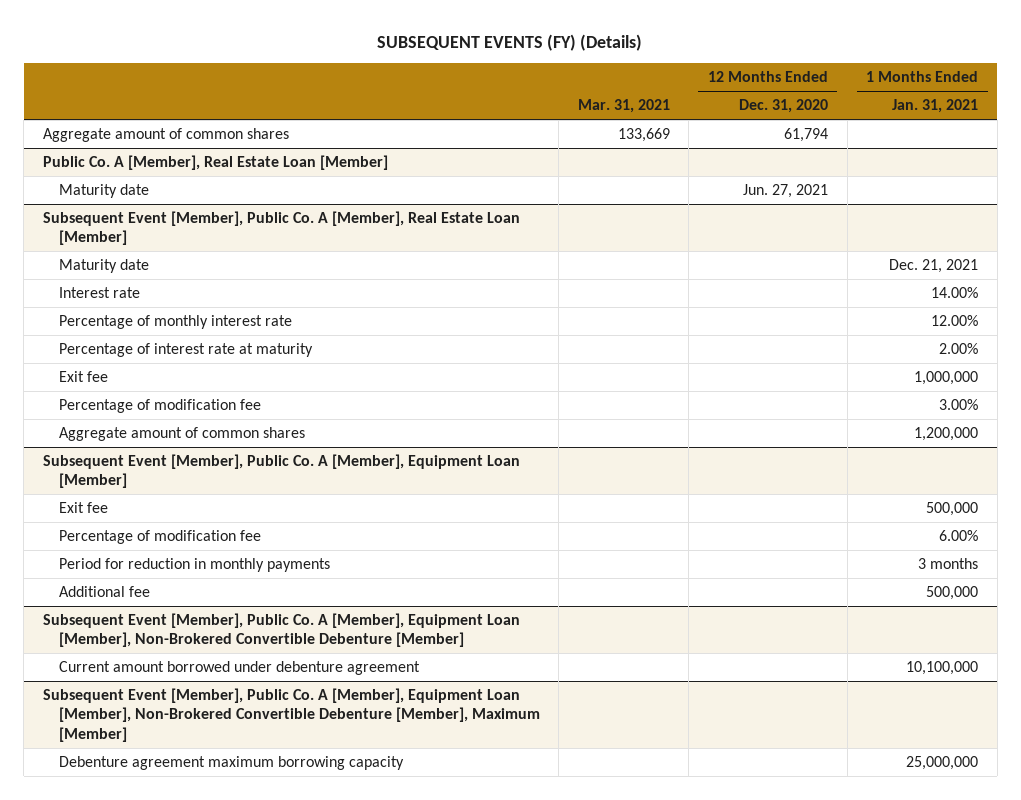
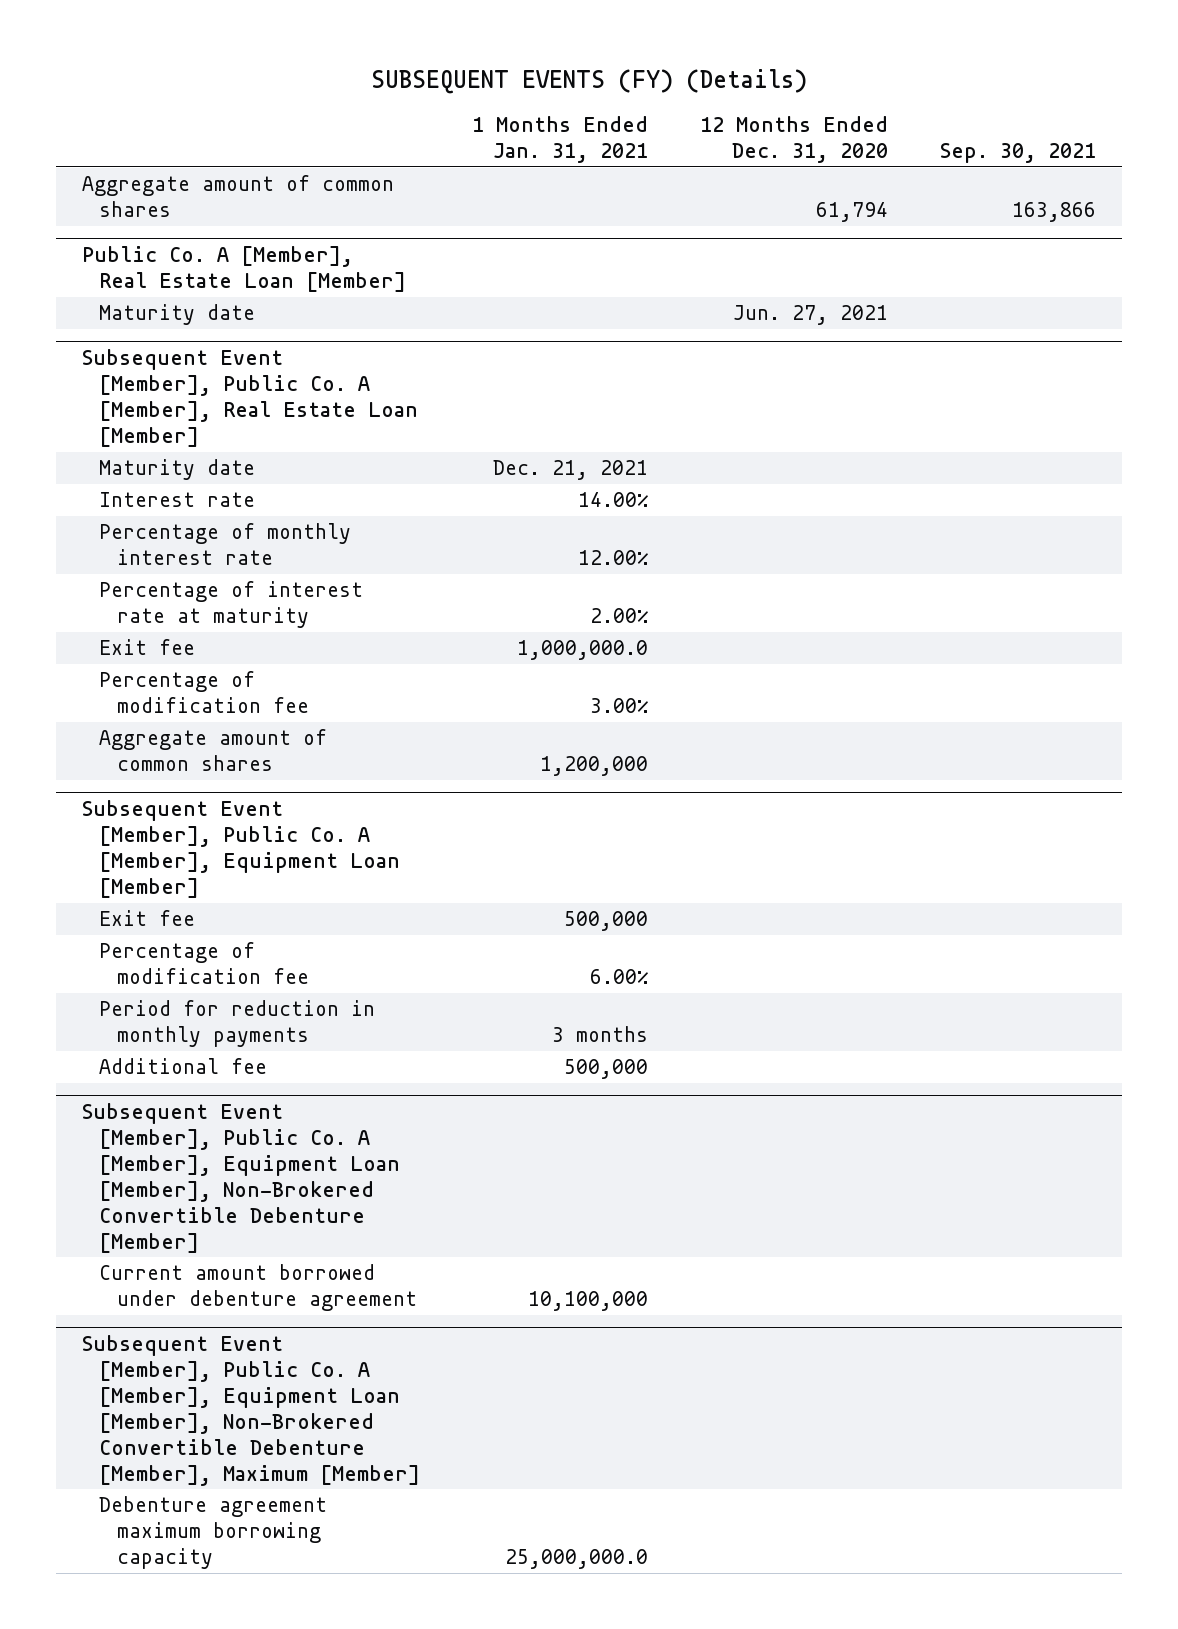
[577,99,670,114] Mar. 31, 2021 -> none
none -> [940,143,1097,164] Sep. 30, 2021
[914,371,979,386] 1,000,000 -> [517,640,649,661] 1,000,000.0
[906,756,979,771] 25,000,000 -> [505,1548,649,1569] 25,000,000.0

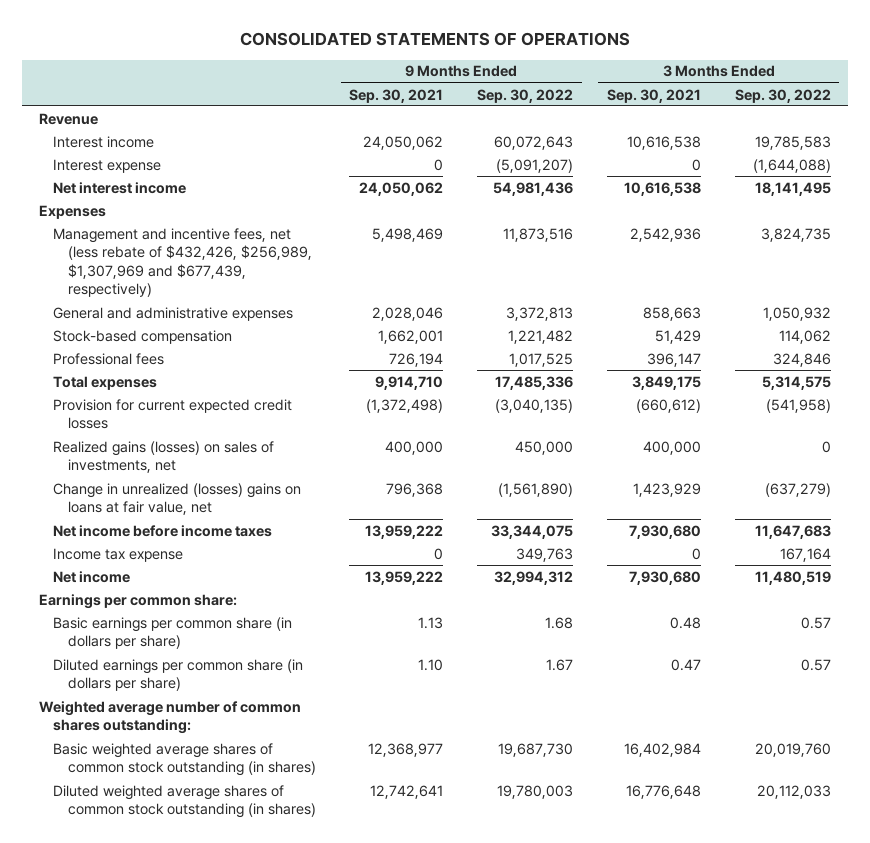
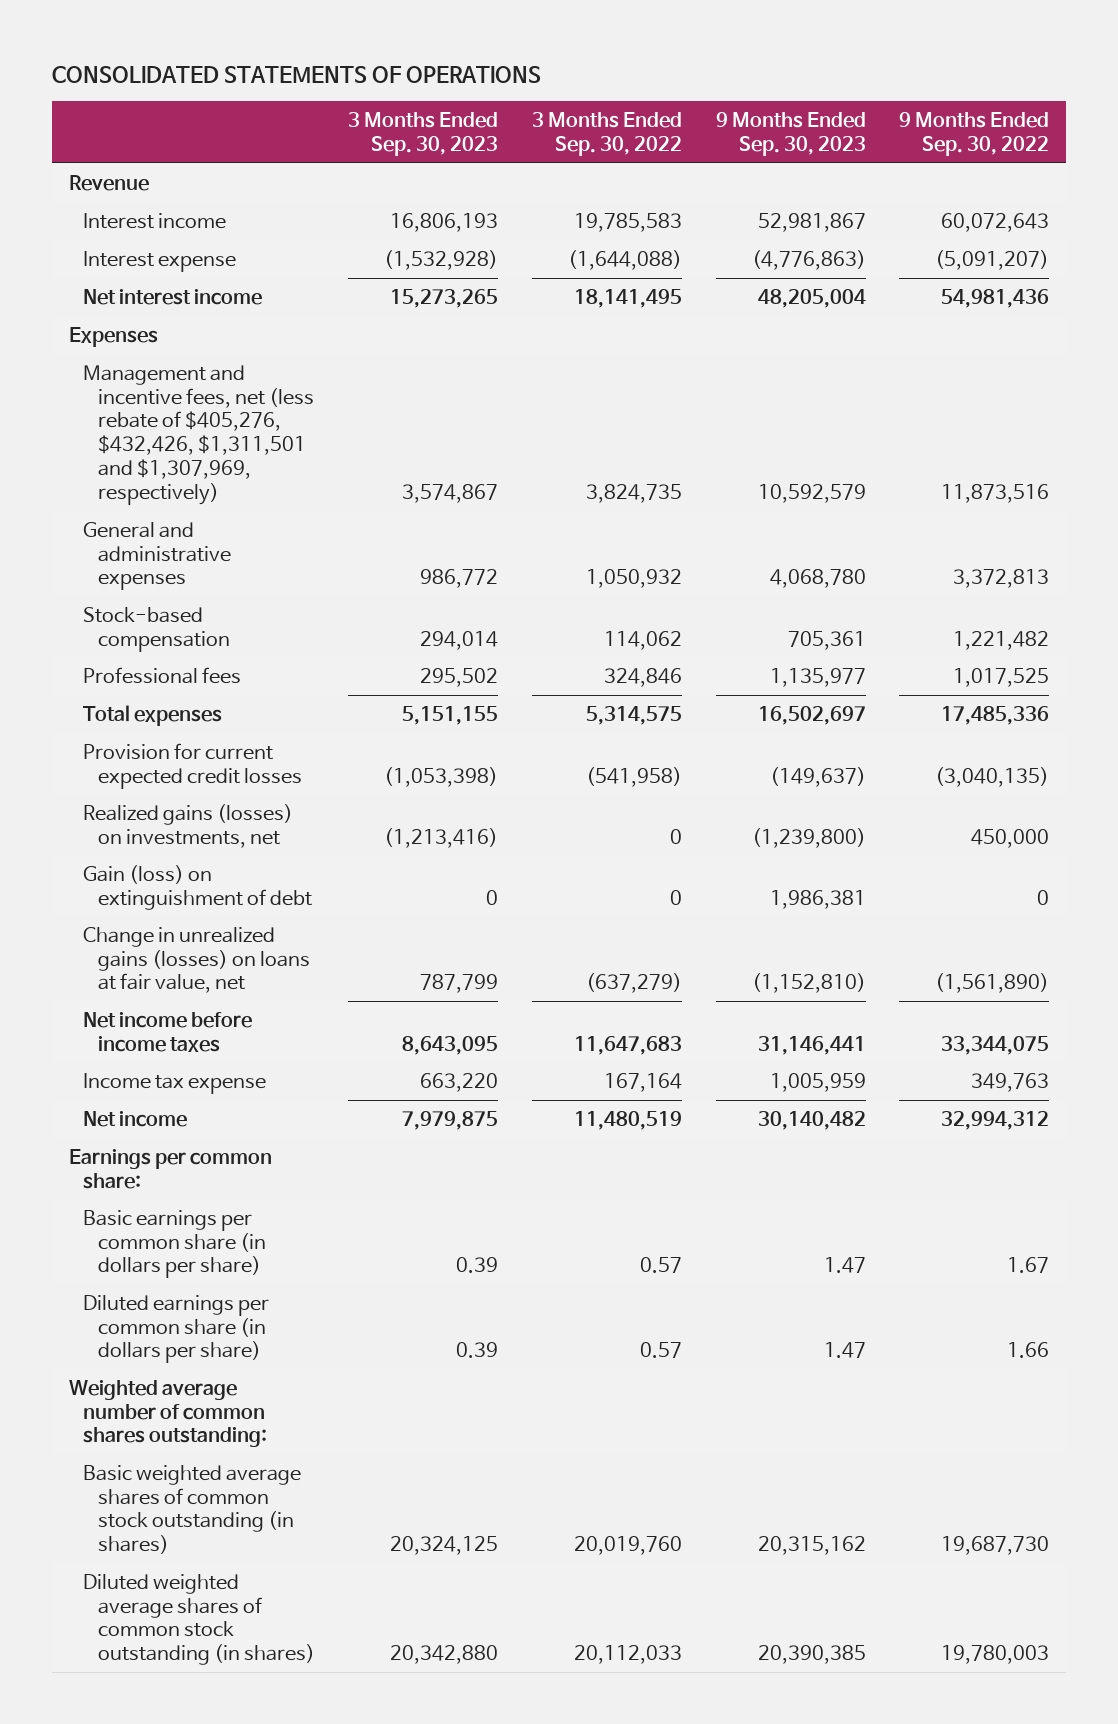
[349,88,444,103] Sep. 30, 2021 -> none
[606,88,701,103] Sep. 30, 2021 -> none
none -> [348,112,499,156] 3 Months Ended Sep. 30, 2023
none -> [715,112,866,156] 9 Months Ended Sep. 30, 2023
[53,227,312,298] Management and incentive fees, net (less rebate of $432,426, $256,989, $1,307,969 and $677,439, respectively) -> [83,364,314,505] Management and incentive fees, net (less rebate of $405,276, $432,426, $1,311,501 and $1,307,969, respectively)
[53,440,275,474] Realized gains (losses) on sales of investments, net -> [83,803,294,848] Realized gains (losses) on investments, net
none -> [83,864,312,910] Gain (loss) on extinguishment of debt
[53,482,302,516] Change in unrealized (losses) gains on loans at fair value, net -> [83,926,310,994] Change in unrealized gains (losses) on loans at fair value, net
[545,616,574,629] 1.68 -> [1007,1257,1050,1274] 1.67
[546,658,574,671] 1.67 -> [1007,1342,1050,1359] 1.66

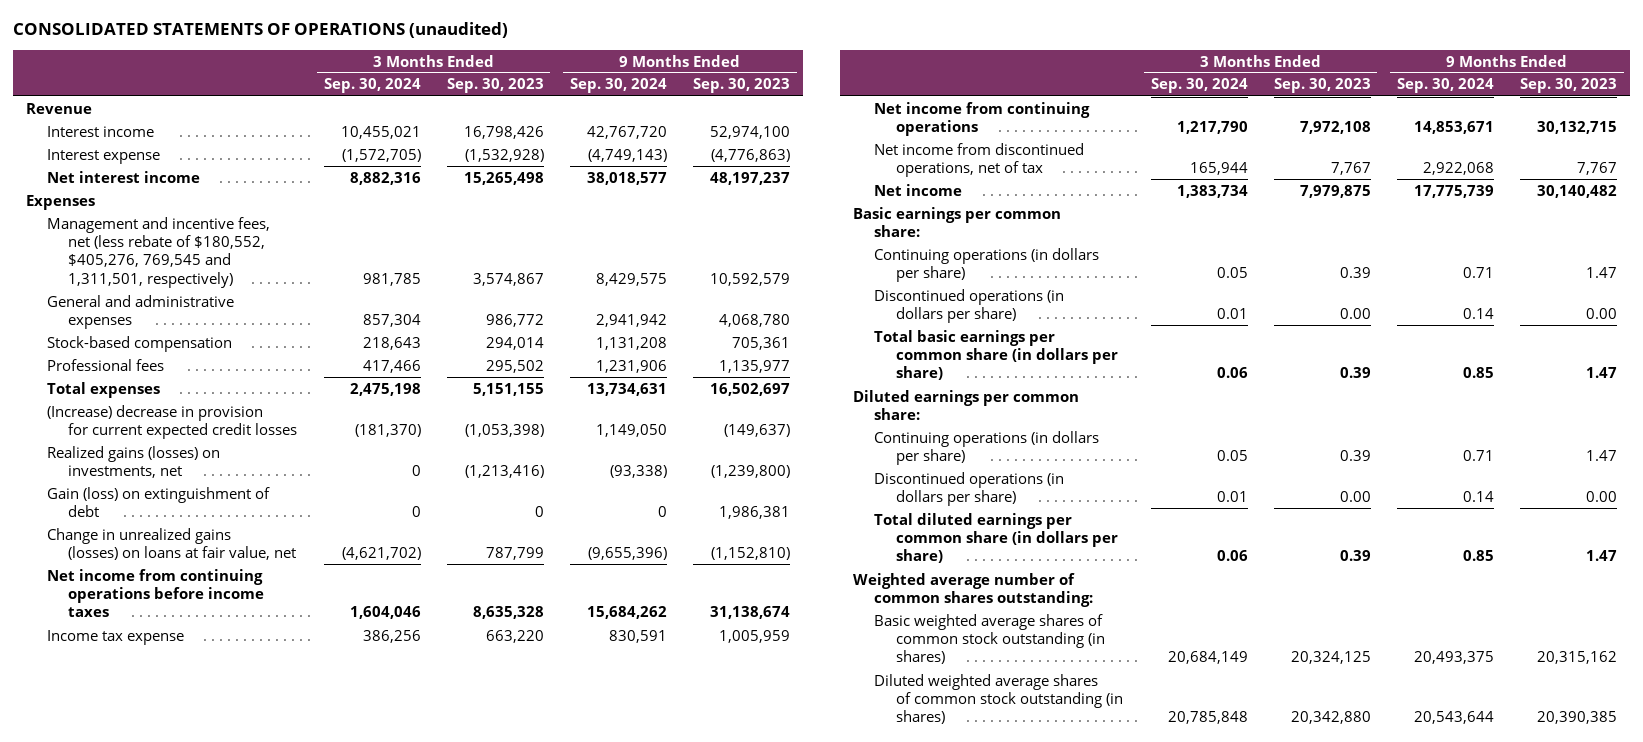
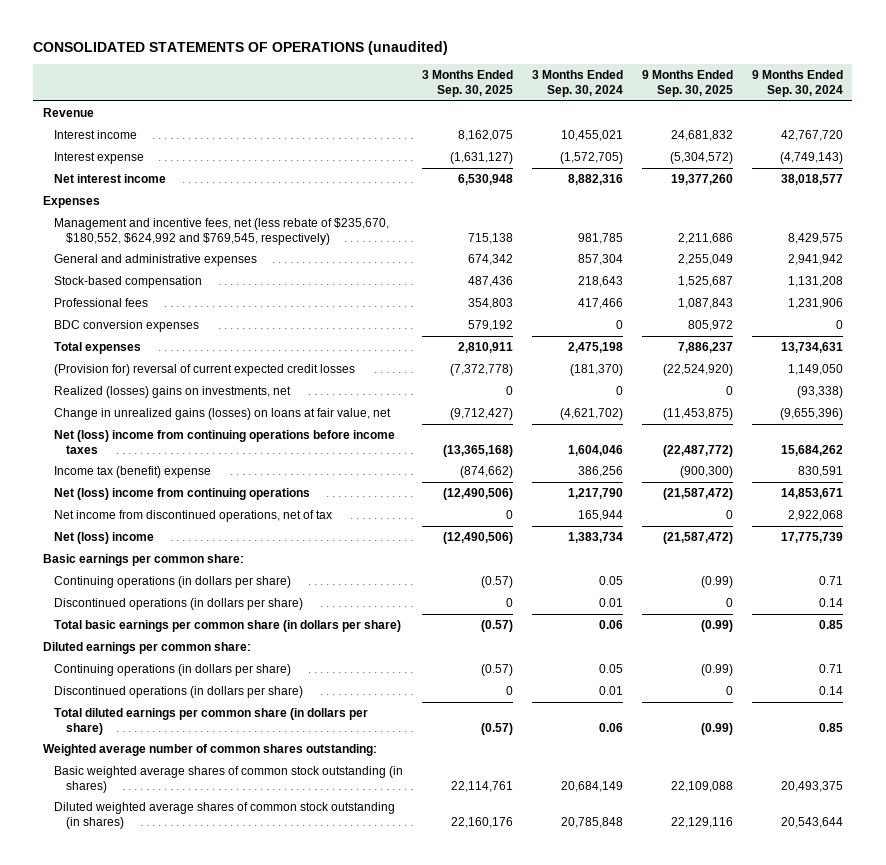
[446,78,544,94] Sep. 30, 2023 -> none
[692,78,790,94] Sep. 30, 2023 -> none
none -> [422,70,514,98] 3 Months Ended Sep. 30, 2025
none -> [641,70,733,98] 9 Months Ended Sep. 30, 2025
[47,216,271,288] Management and incentive fees, net (less rebate of $180,552, $405,276, 769,545 and 1,311,501, respectively) -> [54,218,390,245] Management and incentive fees, net (less rebate of $235,670, $180,552, $624,992 and $769,545, respectively)
none -> [54,320,200,333] BDC conversion expenses
[47,486,271,518] Gain (loss) on extinguishment of debt -> none
[47,404,298,440] (Increase) decrease in provision for current expected credit losses -> [54,364,356,377] (Provision for) reversal of current expected credit losses
[47,445,221,479] Realized gains (losses) on investments, net -> [54,386,292,399] Realized (losses) gains on investments, net
[47,568,265,618] Net income from continuing operations before income taxes -> [54,430,396,454] Net (loss) income from continuing operations before income taxes
[47,629,185,645] Income tax expense -> [54,466,212,479] Income tax (benefit) expense
[874,101,1091,137] Net income from continuing operations -> [54,488,311,501] Net (loss) income from continuing operations
[874,183,963,196] Net income -> [54,532,155,545] Net (loss) income

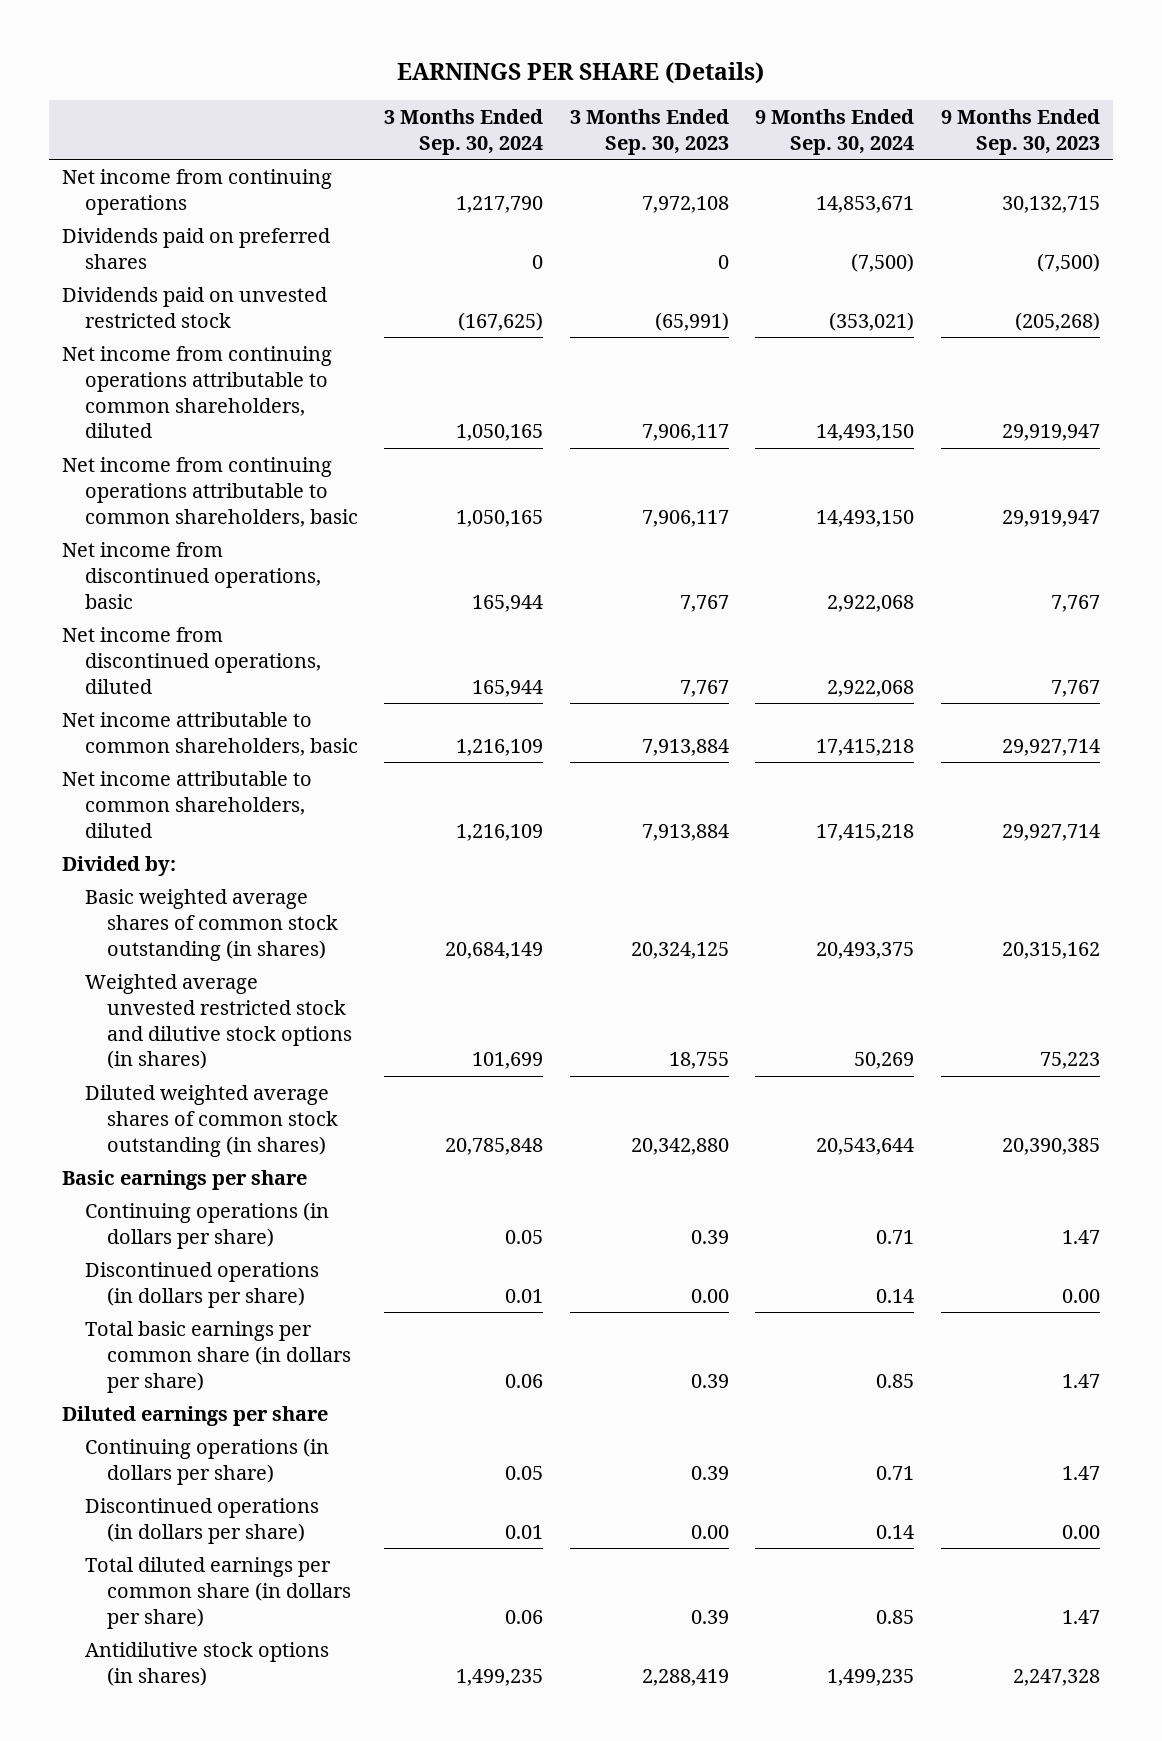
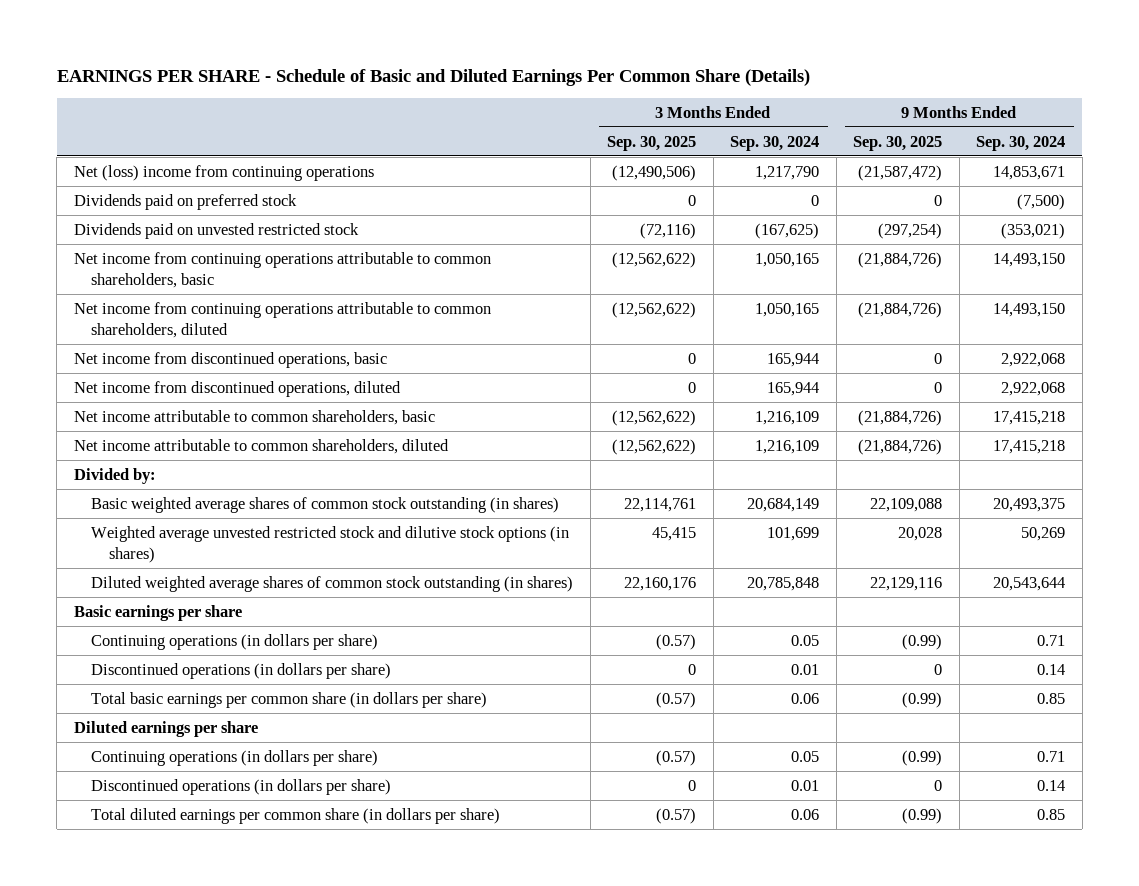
[396,62,764,85] EARNINGS PER SHARE (Details) -> [56,68,810,86] EARNINGS PER SHARE - Schedule of Basic and Diluted Earnings Per Common Share (Details)
[569,109,729,156] 3 Months Ended Sep. 30, 2023 -> none
[940,109,1100,156] 9 Months Ended Sep. 30, 2023 -> none
none -> [607,135,697,151] Sep. 30, 2025
none -> [853,135,943,151] Sep. 30, 2025
[62,168,333,215] Net income from continuing operations -> [73,164,374,181] Net (loss) income from continuing operations
[62,227,331,269] Dividends paid on preferred shares -> [73,193,297,210] Dividends paid on preferred stock
[62,345,333,439] Net income from continuing operations attributable to common shareholders, diluted -> [73,301,491,338] Net income from continuing operations attributable to common shareholders, diluted
[84,1641,329,1686] Antidilutive stock options (in shares) -> none

